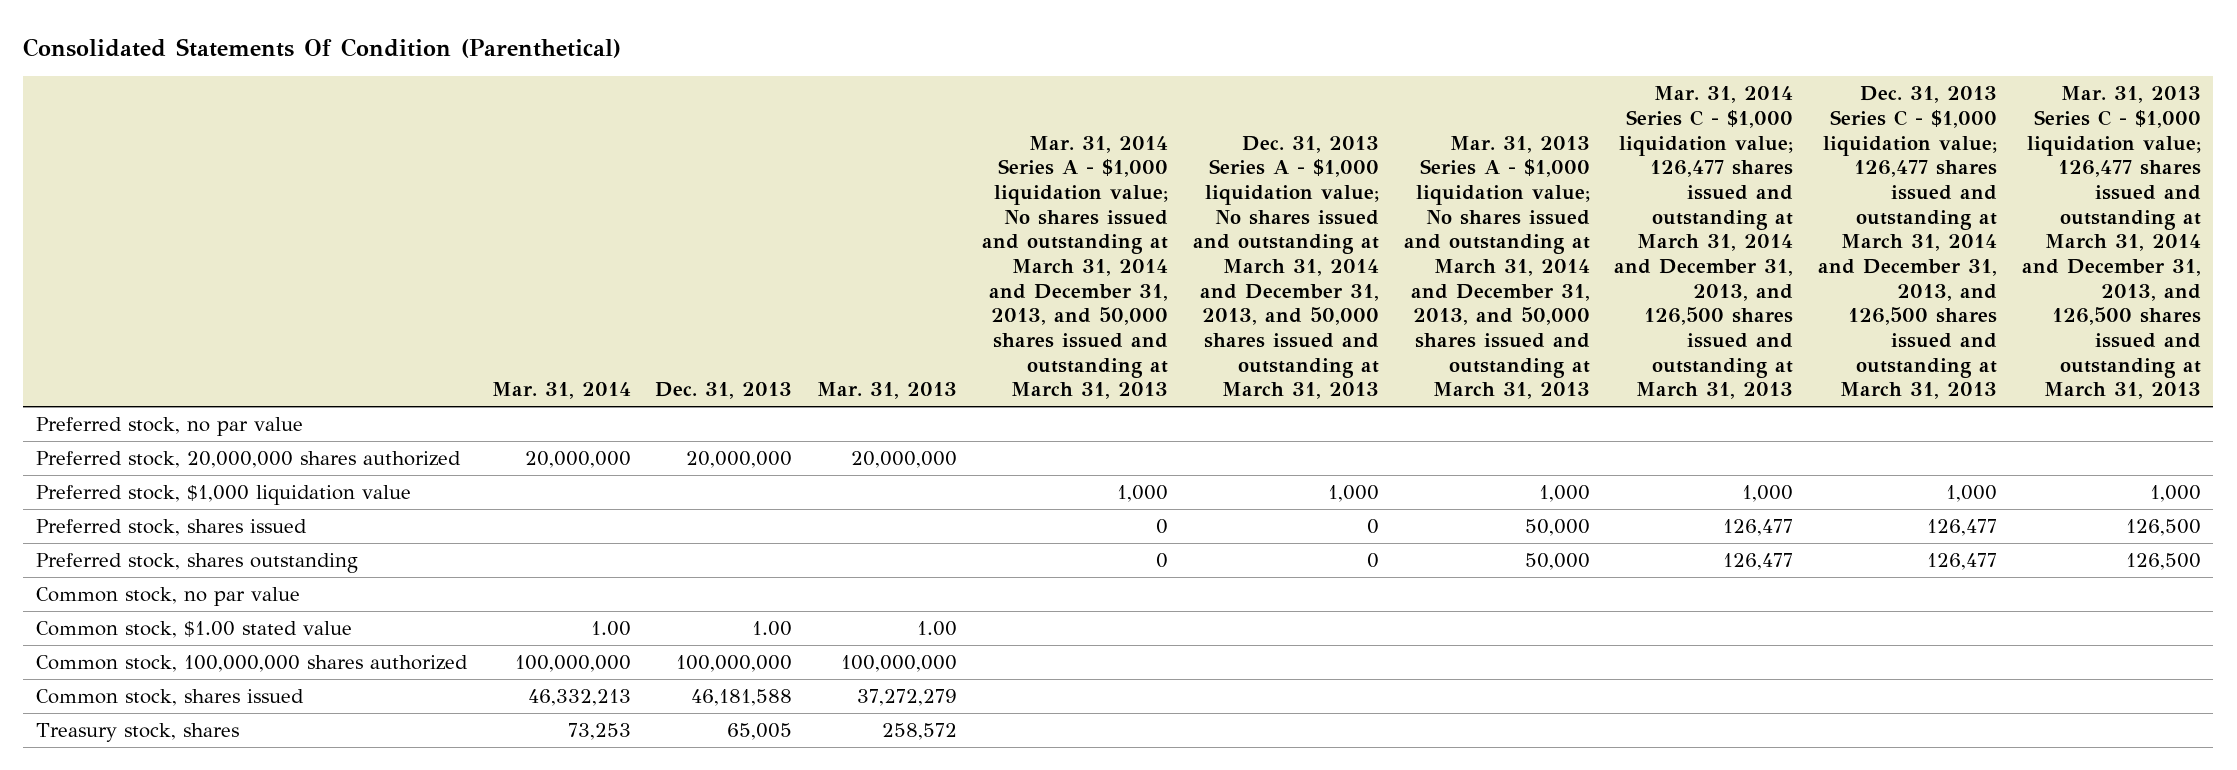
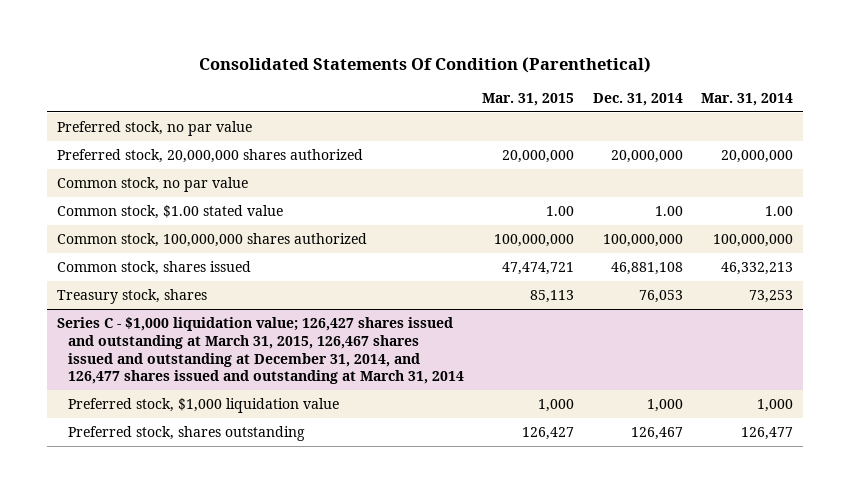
[655,382,793,400] Dec. 31, 2013 -> none
[817,382,958,400] Mar. 31, 2013 -> none
[981,135,1168,400] Mar. 31, 2014 Series A - $1,000 liquidation value; No shares issued and outstanding at March 31, 2014 and December 31, 2013, and 50,000 shares issued and outstanding at March 31, 2013 -> none
[1192,135,1379,400] Dec. 31, 2013 Series A - $1,000 liquidation value; No shares issued and outstanding at March 31, 2014 and December 31, 2013, and 50,000 shares issued and outstanding at March 31, 2013 -> none
[1403,135,1590,400] Mar. 31, 2013 Series A - $1,000 liquidation value; No shares issued and outstanding at March 31, 2014 and December 31, 2013, and 50,000 shares issued and outstanding at March 31, 2013 -> none
[1614,86,1794,400] Mar. 31, 2014 Series C - $1,000 liquidation value; 126,477 shares issued and outstanding at March 31, 2014 and December 31, 2013, and 126,500 shares issued and outstanding at March 31, 2013 -> none
[1818,86,1998,400] Dec. 31, 2013 Series C - $1,000 liquidation value; 126,477 shares issued and outstanding at March 31, 2014 and December 31, 2013, and 126,500 shares issued and outstanding at March 31, 2013 -> none
[2021,86,2201,400] Mar. 31, 2013 Series C - $1,000 liquidation value; 126,477 shares issued and outstanding at March 31, 2014 and December 31, 2013, and 126,500 shares issued and outstanding at March 31, 2013 -> none
none -> [482,92,575,106] Mar. 31, 2015
none -> [592,92,683,106] Dec. 31, 2014
[35,485,411,506] Preferred stock, $1,000 liquidation value -> none
[35,519,307,537] Preferred stock, shares issued -> none
[35,553,358,574] Preferred stock, shares outstanding -> none
none -> [56,317,464,385] Series C - $1,000 liquidation value; 126,427 shares issued and outstanding at March 31, 2015, 126,467 shares issued and outstanding at December 31, 2014, and 126,477 shares issued and outstanding at March 31, 2014
none -> [67,398,339,414] Preferred stock, $1,000 liquidation value
none -> [67,426,305,442] Preferred stock, shares outstanding

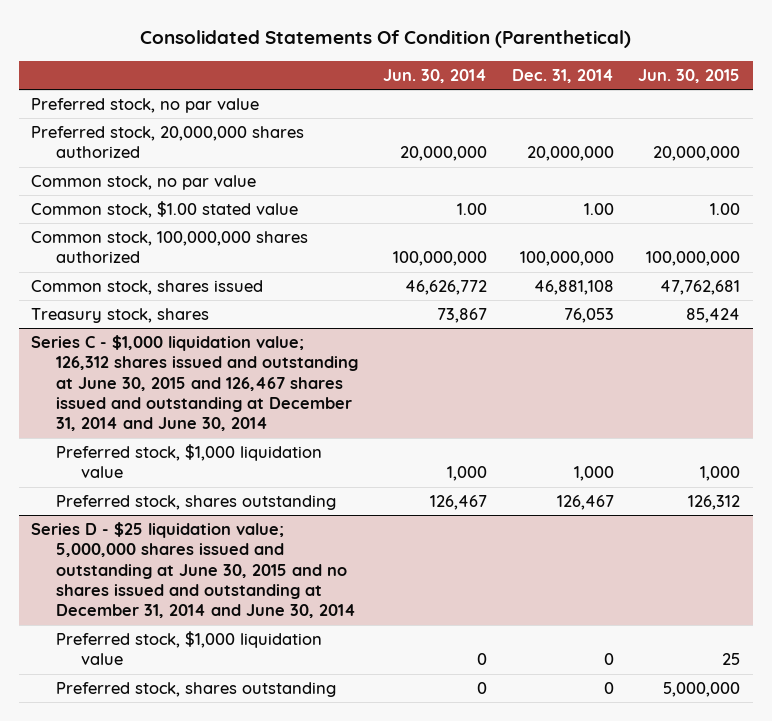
[482,92,575,106] Mar. 31, 2015 -> none
[701,92,794,106] Mar. 31, 2014 -> none
none -> [382,68,487,83] Jun. 30, 2014
none -> [638,68,741,83] Jun. 30, 2015
[56,317,464,385] Series C - $1,000 liquidation value; 126,427 shares issued and outstanding at March 31, 2015, 126,467 shares issued and outstanding at December 31, 2014, and 126,477 shares issued and outstanding at March 31, 2014 -> [31,335,358,432] Series C - $1,000 liquidation value; 126,312 shares issued and outstanding at June 30, 2015 and 126,467 shares issued and outstanding at December 31, 2014 and June 30, 2014
none -> [31,522,356,619] Series D - $25 liquidation value; 5,000,000 shares issued and outstanding at June 30, 2015 and no shares issued and outstanding at December 31, 2014 and June 30, 2014
none -> [55,631,322,666] Preferred stock, $1,000 liquidation value
none -> [55,682,336,698] Preferred stock, shares outstanding

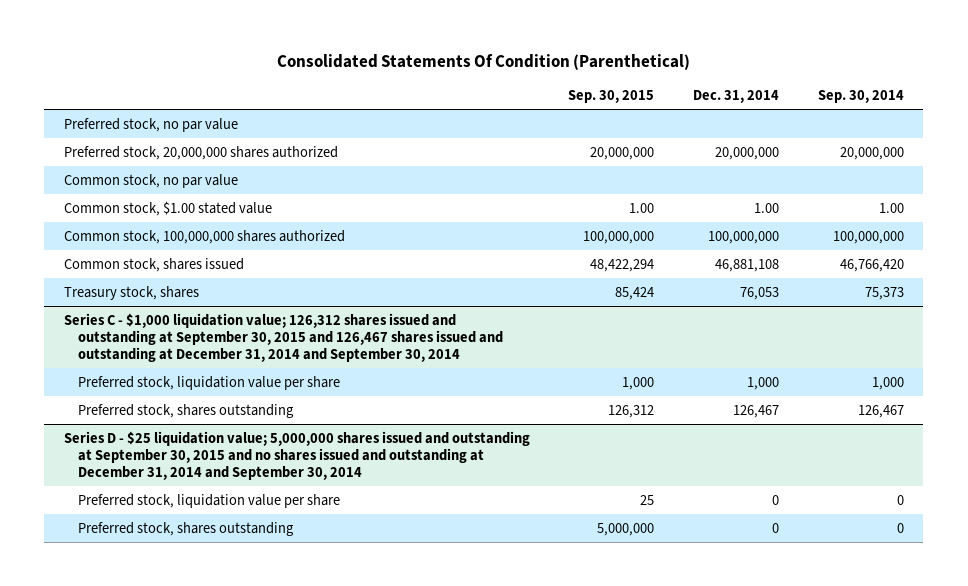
[382,68,487,83] Jun. 30, 2014 -> none
[638,68,741,83] Jun. 30, 2015 -> none
none -> [568,90,655,104] Sep. 30, 2015
none -> [817,90,904,104] Sep. 30, 2014
[31,335,358,432] Series C - $1,000 liquidation value; 126,312 shares issued and outstanding at June 30, 2015 and 126,467 shares issued and outstanding at December 31, 2014 and June 30, 2014 -> [63,312,503,362] Series C - $1,000 liquidation value; 126,312 shares issued and outstanding at September 30, 2015 and 126,467 shares issued and outstanding at December 31, 2014 and September 30, 2014
[55,444,322,479] Preferred stock, $1,000 liquidation value -> [77,375,340,390] Preferred stock, liquidation value per share
[31,522,356,619] Series D - $25 liquidation value; 5,000,000 shares issued and outstanding at June 30, 2015 and no shares issued and outstanding at December 31, 2014 and June 30, 2014 -> [63,430,530,480] Series D - $25 liquidation value; 5,000,000 shares issued and outstanding at September 30, 2015 and no shares issued and outstanding at December 31, 2014 and September 30, 2014
[55,631,322,666] Preferred stock, $1,000 liquidation value -> [77,493,340,508] Preferred stock, liquidation value per share

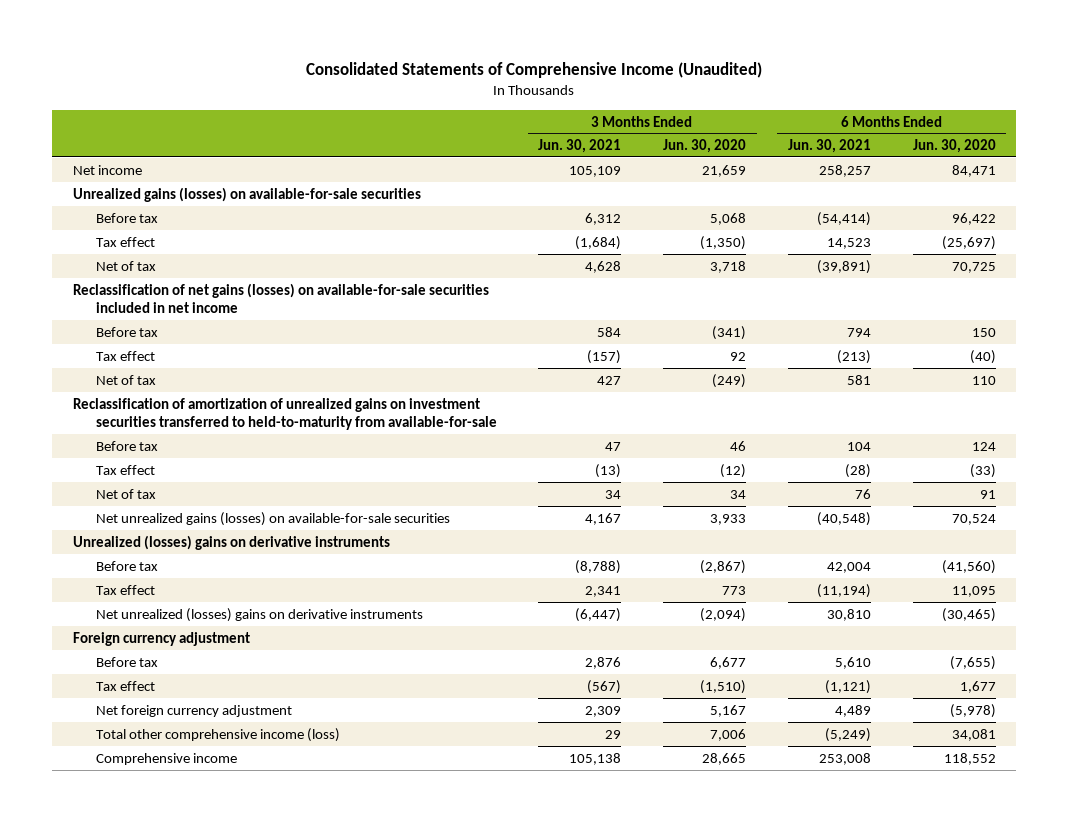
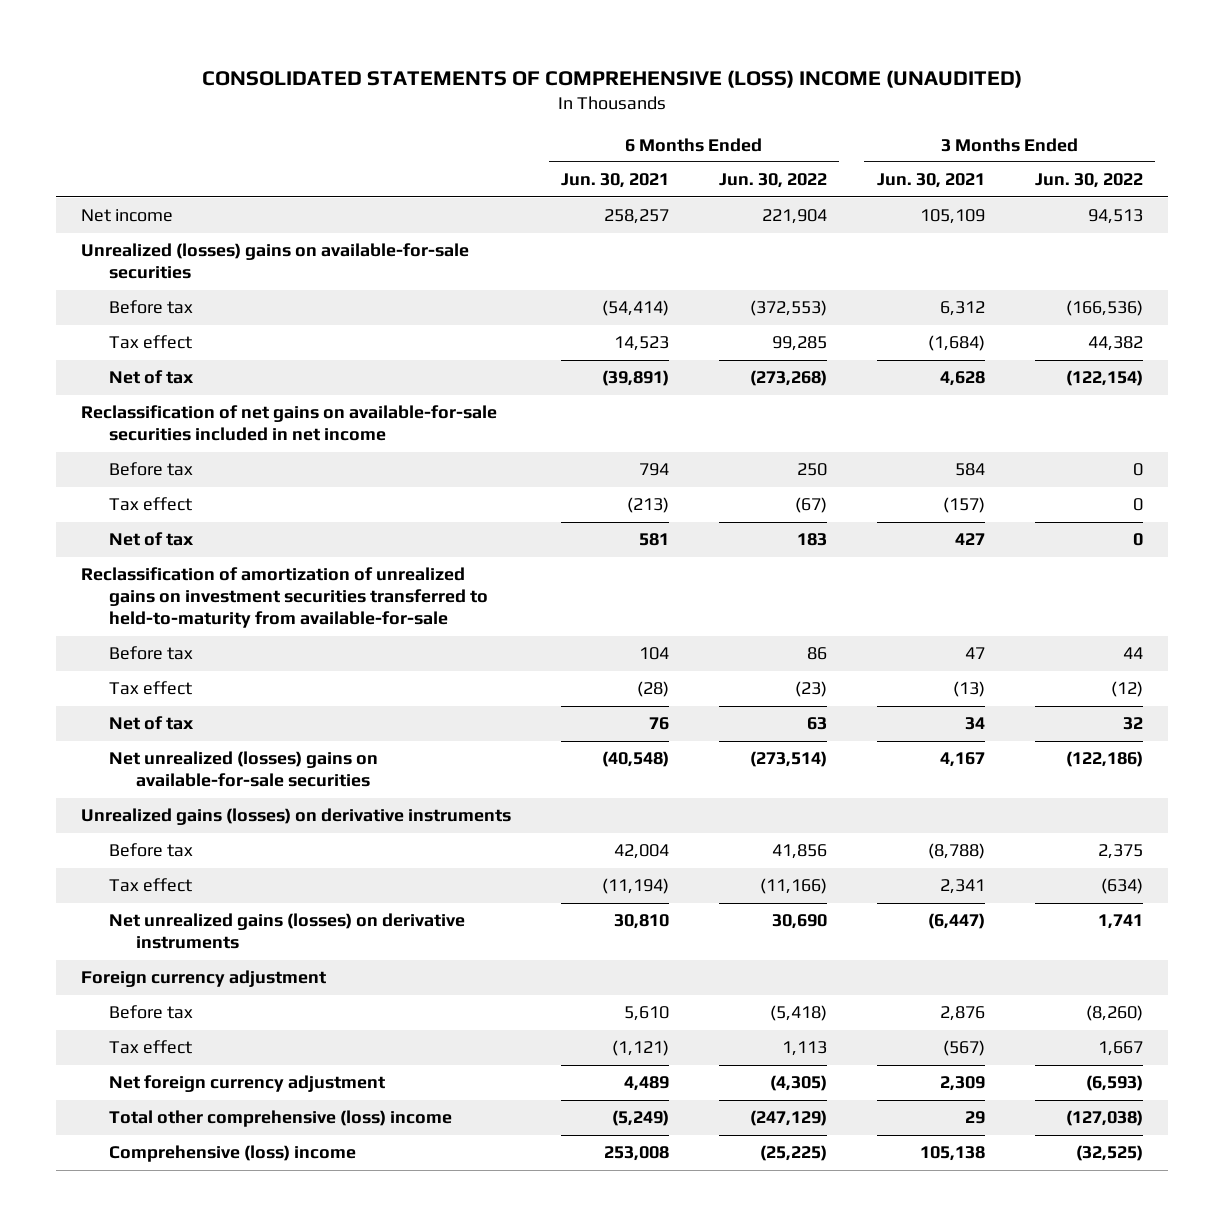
[306,61,763,78] Consolidated Statements of Comprehensive Income (Unaudited) -> [201,69,1022,88] CONSOLIDATED STATEMENTS OF COMPREHENSIVE (LOSS) INCOME (UNAUDITED)
[663,139,747,154] Jun. 30, 2020 -> none
[912,139,996,154] Jun. 30, 2020 -> none
none -> [718,173,827,189] Jun. 30, 2022
none -> [1034,173,1143,189] Jun. 30, 2022
[72,186,421,202] Unrealized gains (losses) on available-for-sale securities -> [81,243,470,280] Unrealized (losses) gains on available-for-sale securities
[72,282,489,313] Reclassification of net gains (losses) on available-for-sale securities included in net income -> [81,405,498,442] Reclassification of net gains on available-for-sale securities included in net income
[95,511,450,526] Net unrealized gains (losses) on available-for-sale securities -> [108,751,378,788] Net unrealized (losses) gains on available-for-sale securities
[72,534,390,550] Unrealized (losses) gains on derivative instruments -> [81,808,512,826] Unrealized gains (losses) on derivative instruments
[95,607,423,622] Net unrealized (losses) gains on derivative instruments -> [108,913,465,950] Net unrealized gains (losses) on derivative instruments
[95,727,340,742] Total other comprehensive income (loss) -> [108,1110,452,1128] Total other comprehensive (loss) income
[95,752,237,765] Comprehensive income -> [108,1145,356,1163] Comprehensive (loss) income

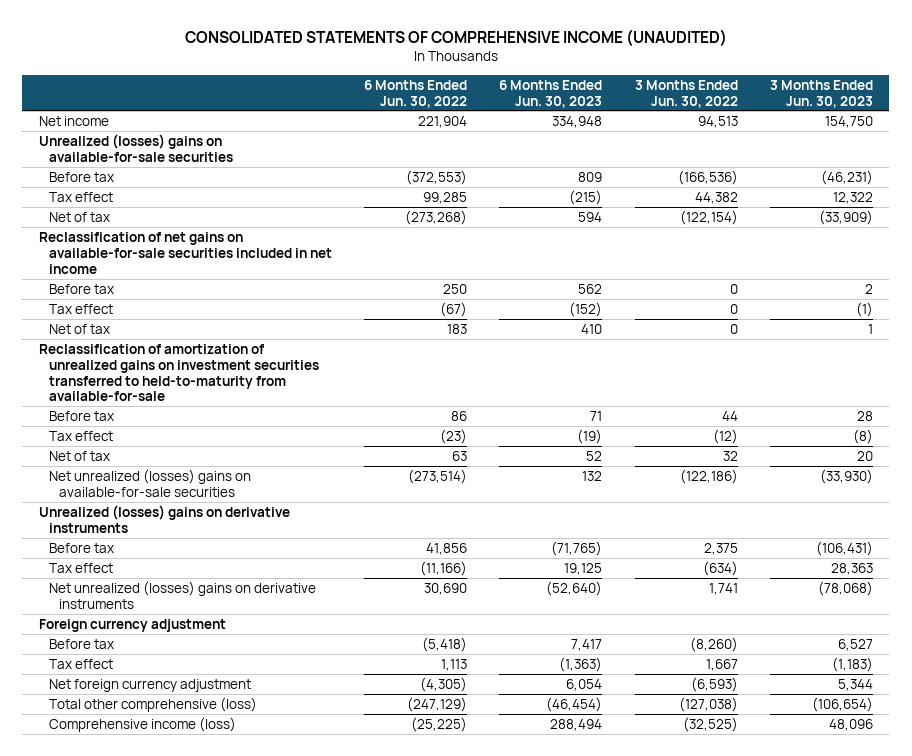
[201,69,1022,88] CONSOLIDATED STATEMENTS OF COMPREHENSIVE (LOSS) INCOME (UNAUDITED) -> [184,29,727,47] CONSOLIDATED STATEMENTS OF COMPREHENSIVE INCOME (UNAUDITED)
[561,173,670,189] Jun. 30, 2021 -> none
[876,173,985,189] Jun. 30, 2021 -> none
none -> [499,79,603,108] 6 Months Ended Jun. 30, 2023
none -> [770,79,874,108] 3 Months Ended Jun. 30, 2023
[81,808,512,826] Unrealized gains (losses) on derivative instruments -> [38,504,290,533] Unrealized (losses) gains on derivative instruments
[108,913,465,950] Net unrealized gains (losses) on derivative instruments -> [48,580,316,609] Net unrealized (losses) gains on derivative instruments
[108,1110,452,1128] Total other comprehensive (loss) income -> [48,696,257,712] Total other comprehensive (loss)
[108,1145,356,1163] Comprehensive (loss) income -> [48,716,236,732] Comprehensive income (loss)

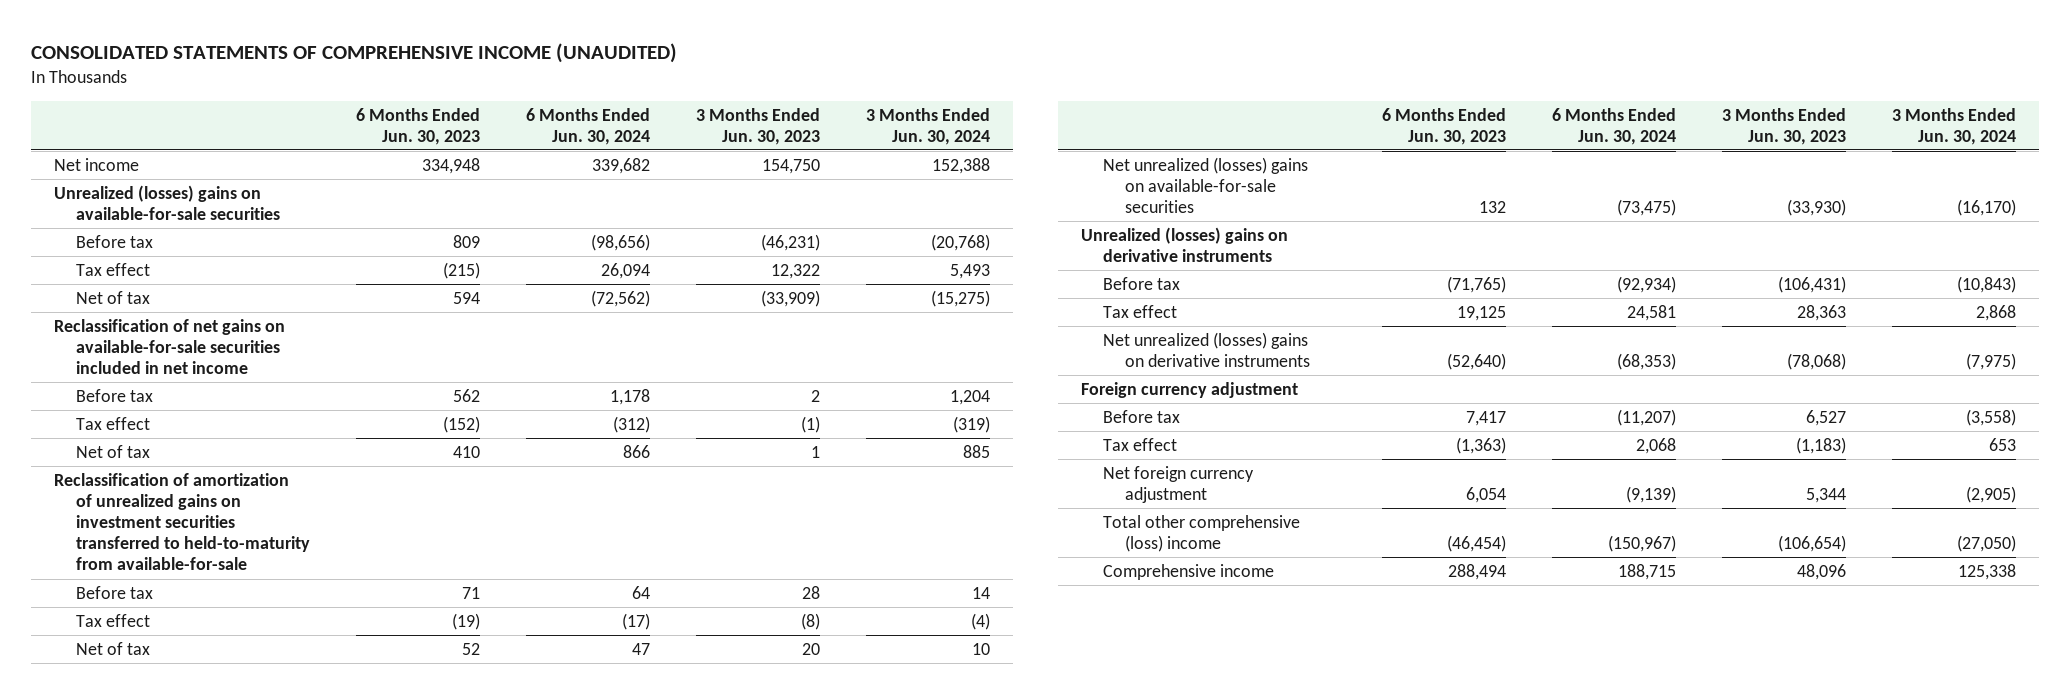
[364,79,468,108] 6 Months Ended Jun. 30, 2022 -> none
[634,79,738,108] 3 Months Ended Jun. 30, 2022 -> none
none -> [525,107,650,145] 6 Months Ended Jun. 30, 2024
none -> [865,107,990,145] 3 Months Ended Jun. 30, 2024
[48,696,257,712] Total other comprehensive (loss) -> [1102,514,1300,552] Total other comprehensive (loss) income
[48,716,236,732] Comprehensive income (loss) -> [1102,563,1274,580] Comprehensive income

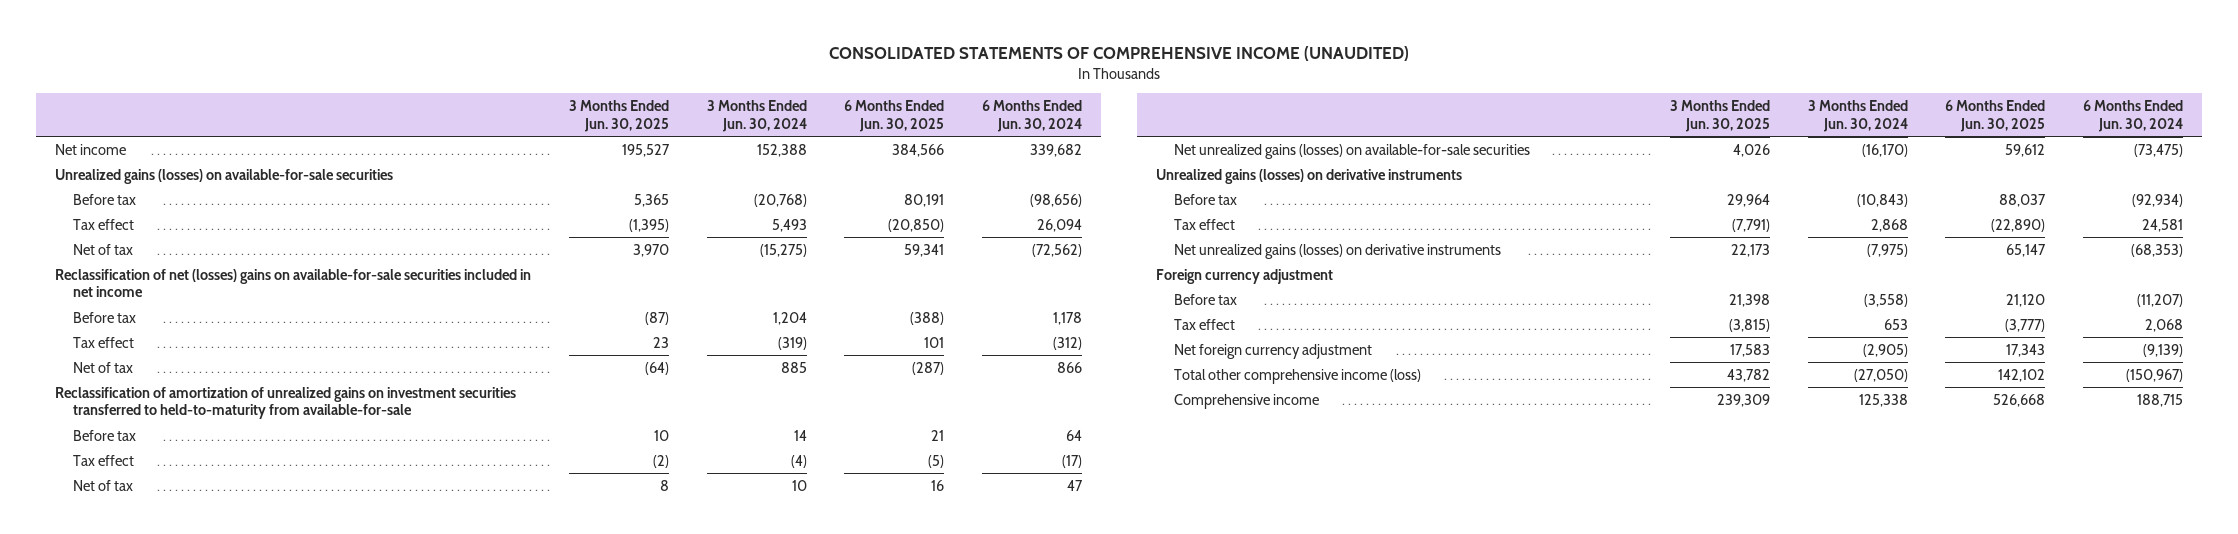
[355,107,480,145] 6 Months Ended Jun. 30, 2023 -> none
[695,107,820,145] 3 Months Ended Jun. 30, 2023 -> none
none -> [568,99,669,132] 3 Months Ended Jun. 30, 2025
none -> [844,99,945,132] 6 Months Ended Jun. 30, 2025
[53,184,280,220] Unrealized (losses) gains on available-for-sale securities -> [55,168,394,184] Unrealized gains (losses) on available-for-sale securities
[53,318,285,375] Reclassification of net gains on available-for-sale securities included in net income -> [55,268,532,298] Reclassification of net (losses) gains on available-for-sale securities included in net income
[1102,156,1308,214] Net unrealized (losses) gains on available-for-sale securities -> [1173,143,1530,159] Net unrealized gains (losses) on available-for-sale securities
[1080,226,1288,262] Unrealized (losses) gains on derivative instruments -> [1156,168,1463,184] Unrealized gains (losses) on derivative instruments
[1102,331,1310,367] Net unrealized (losses) gains on derivative instruments -> [1173,243,1501,259] Net unrealized gains (losses) on derivative instruments
[1102,514,1300,552] Total other comprehensive (loss) income -> [1173,368,1421,384] Total other comprehensive income (loss)

